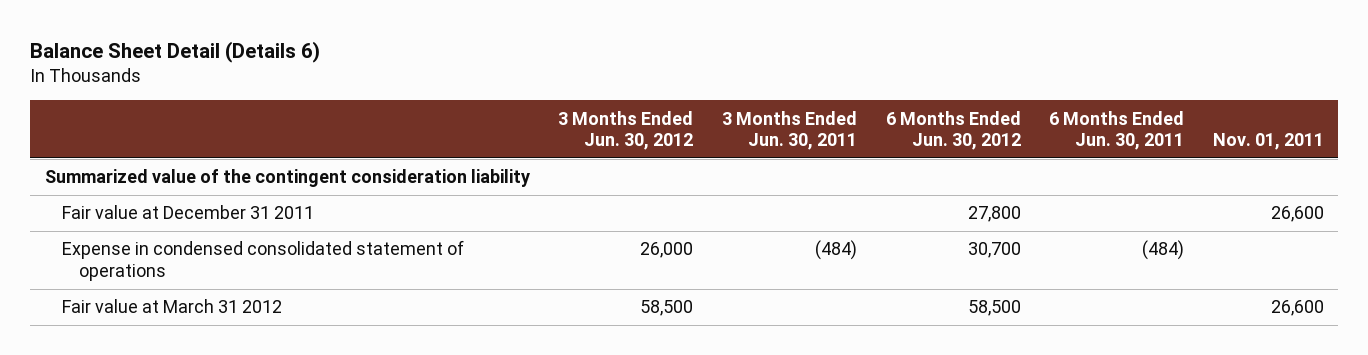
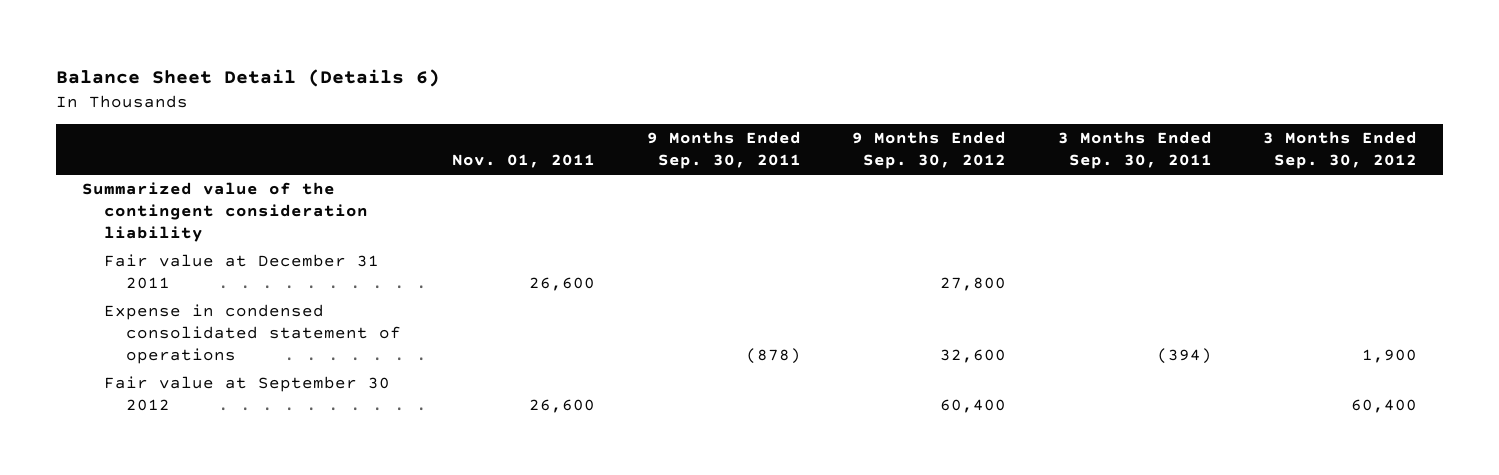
[558,110,694,151] 3 Months Ended Jun. 30, 2012 -> none
[721,110,857,151] 3 Months Ended Jun. 30, 2011 -> none
[885,110,1021,151] 6 Months Ended Jun. 30, 2012 -> none
[1049,110,1185,151] 6 Months Ended Jun. 30, 2011 -> none
none -> [646,131,801,170] 9 Months Ended Sep. 30, 2011
none -> [852,131,1007,170] 9 Months Ended Sep. 30, 2012
none -> [1057,131,1212,170] 3 Months Ended Sep. 30, 2011
none -> [1263,131,1418,170] 3 Months Ended Sep. 30, 2012
[61,299,282,314] Fair value at March 31 2012 -> [103,376,390,412] Fair value at September 30 2012

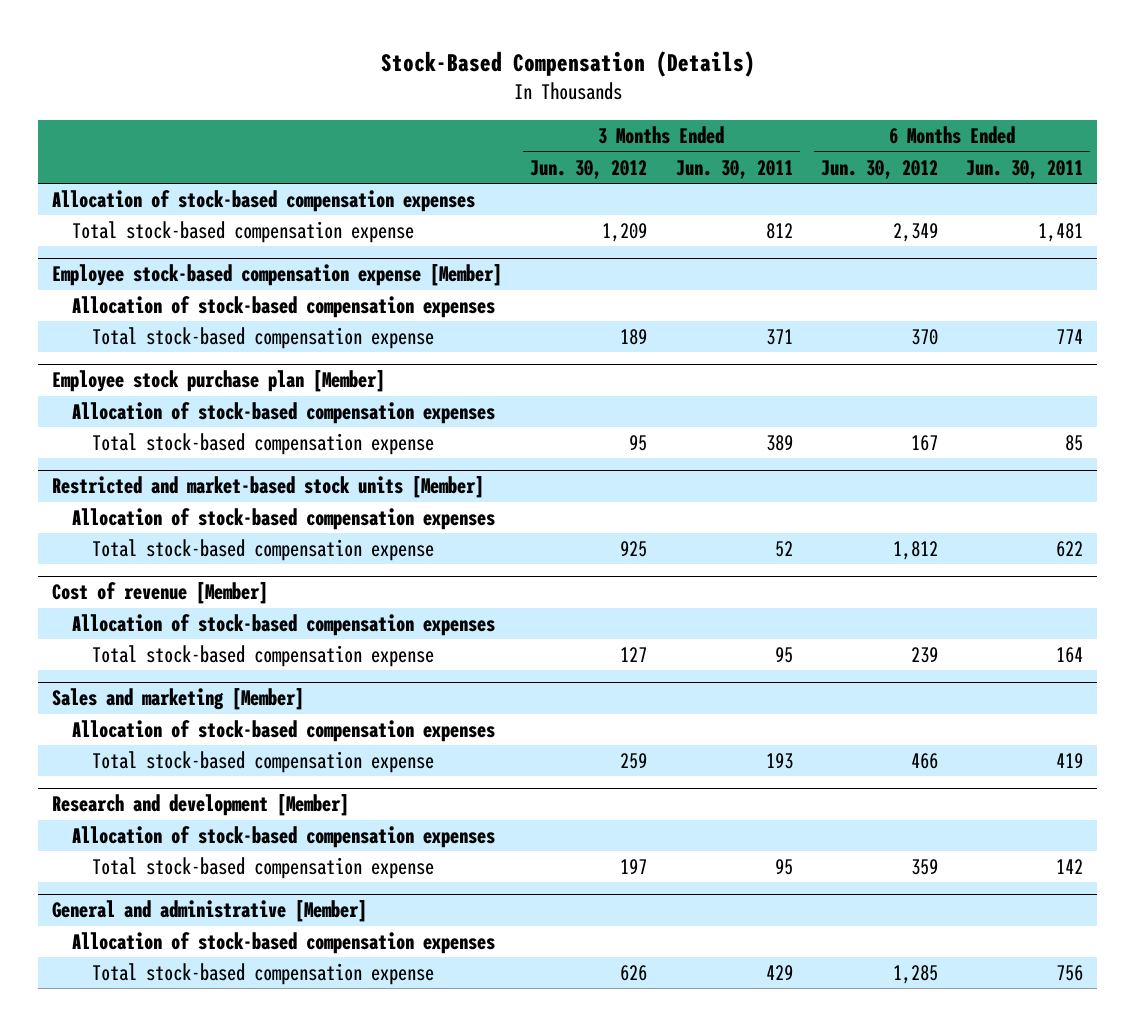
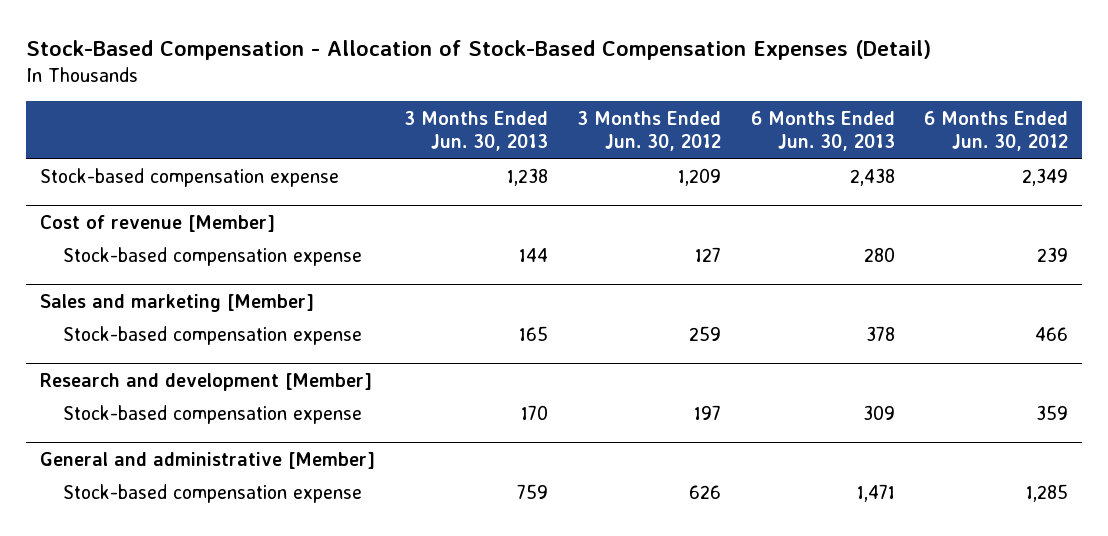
[380,50,755,77] Stock-Based Compensation (Details) -> [25,39,931,60] Stock-Based Compensation - Allocation of Stock-Based Compensation Expenses (Detail)
[675,159,793,179] Jun. 30, 2011 -> none
[965,159,1083,179] Jun. 30, 2011 -> none
none -> [404,110,549,152] 3 Months Ended Jun. 30, 2013
none -> [750,110,895,152] 6 Months Ended Jun. 30, 2013
[52,190,476,213] Allocation of stock-based compensation expenses -> none
[52,264,503,287] Employee stock-based compensation expense [Member] -> none
[72,296,496,319] Allocation of stock-based compensation expenses -> none
[92,327,435,350] Total stock-based compensation expense -> none
[52,370,386,393] Employee stock purchase plan [Member] -> none
[72,402,496,425] Allocation of stock-based compensation expenses -> none
[92,433,435,456] Total stock-based compensation expense -> none
[52,476,485,499] Restricted and market-based stock units [Member] -> none
[72,508,496,531] Allocation of stock-based compensation expenses -> none
[92,539,435,562] Total stock-based compensation expense -> none
[72,221,415,244] Total stock-based compensation expense -> [40,168,340,188] Stock-based compensation expense
[72,614,496,637] Allocation of stock-based compensation expenses -> none
[92,645,435,668] Total stock-based compensation expense -> [62,247,362,267] Stock-based compensation expense
[72,720,496,743] Allocation of stock-based compensation expenses -> none
[92,751,435,774] Total stock-based compensation expense -> [62,326,362,346] Stock-based compensation expense
[72,826,496,849] Allocation of stock-based compensation expenses -> none
[92,857,435,880] Total stock-based compensation expense -> [62,405,362,425] Stock-based compensation expense
[72,932,496,955] Allocation of stock-based compensation expenses -> none
[92,963,435,986] Total stock-based compensation expense -> [62,484,362,504] Stock-based compensation expense

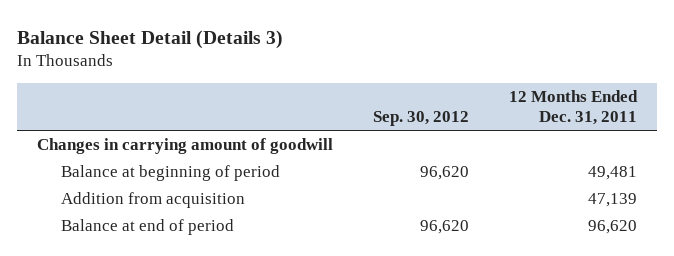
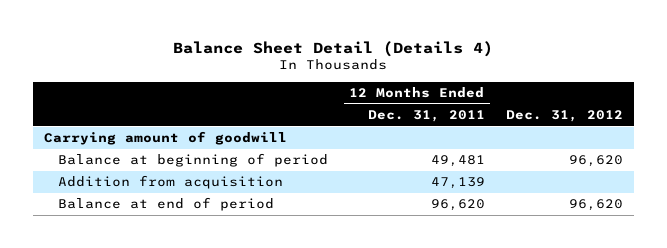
[17,29,284,49] Balance Sheet Detail (Details 3) -> [173,40,494,57] Balance Sheet Detail (Details 4)
[373,111,470,127] Sep. 30, 2012 -> none
none -> [505,110,623,123] Dec. 31, 2012
[37,137,334,154] Changes in carrying amount of goodwill -> [43,131,287,146] Carrying amount of goodwill

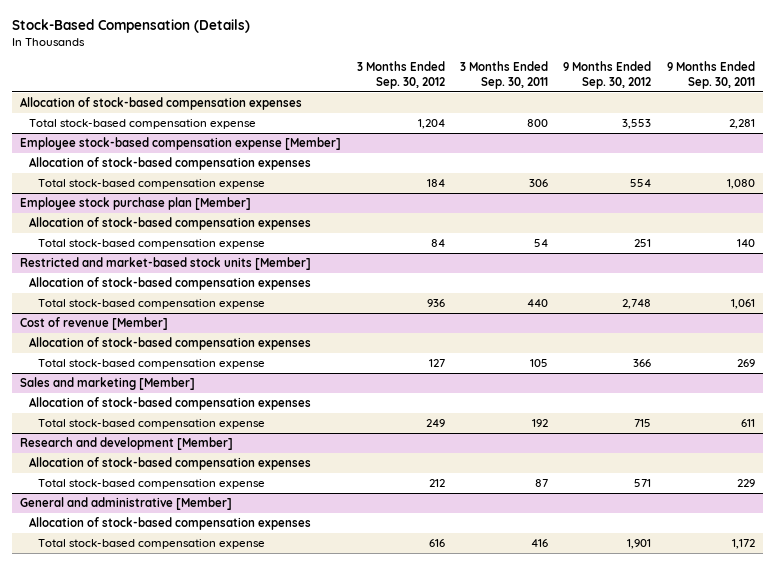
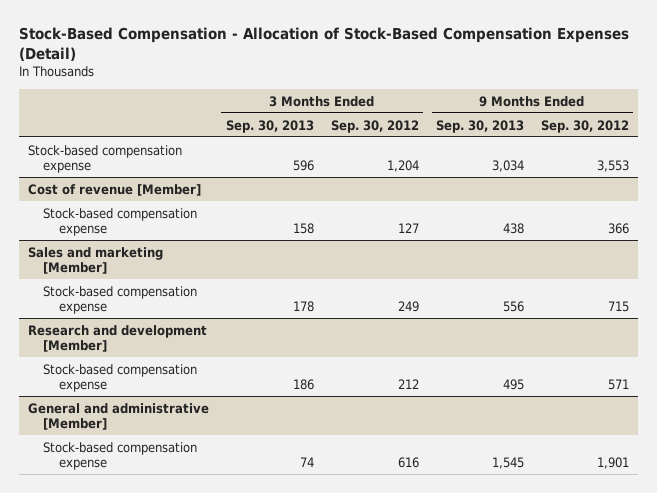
[12,19,251,34] Stock-Based Compensation (Details) -> [18,26,629,61] Stock-Based Compensation - Allocation of Stock-Based Compensation Expenses (Detail)
[459,61,548,90] 3 Months Ended Sep. 30, 2011 -> none
[666,61,755,90] 9 Months Ended Sep. 30, 2011 -> none
none -> [225,119,314,133] Sep. 30, 2013
none -> [435,119,524,133] Sep. 30, 2013
[20,96,303,110] Allocation of stock-based compensation expenses -> none
[20,136,342,150] Employee stock-based compensation expense [Member] -> none
[28,156,311,170] Allocation of stock-based compensation expenses -> none
[37,178,265,189] Total stock-based compensation expense -> none
[20,196,252,210] Employee stock purchase plan [Member] -> none
[28,216,311,230] Allocation of stock-based compensation expenses -> none
[37,238,265,249] Total stock-based compensation expense -> none
[20,256,312,270] Restricted and market-based stock units [Member] -> none
[28,276,311,290] Allocation of stock-based compensation expenses -> none
[37,298,265,309] Total stock-based compensation expense -> none
[28,118,256,129] Total stock-based compensation expense -> [27,144,182,173] Stock-based compensation expense
[28,336,311,350] Allocation of stock-based compensation expenses -> none
[37,358,265,369] Total stock-based compensation expense -> [43,207,198,236] Stock-based compensation expense
[28,396,311,410] Allocation of stock-based compensation expenses -> none
[37,418,265,429] Total stock-based compensation expense -> [43,285,198,314] Stock-based compensation expense
[28,456,311,470] Allocation of stock-based compensation expenses -> none
[37,478,265,489] Total stock-based compensation expense -> [43,363,198,392] Stock-based compensation expense
[28,516,311,530] Allocation of stock-based compensation expenses -> none
[37,538,265,549] Total stock-based compensation expense -> [43,441,198,470] Stock-based compensation expense

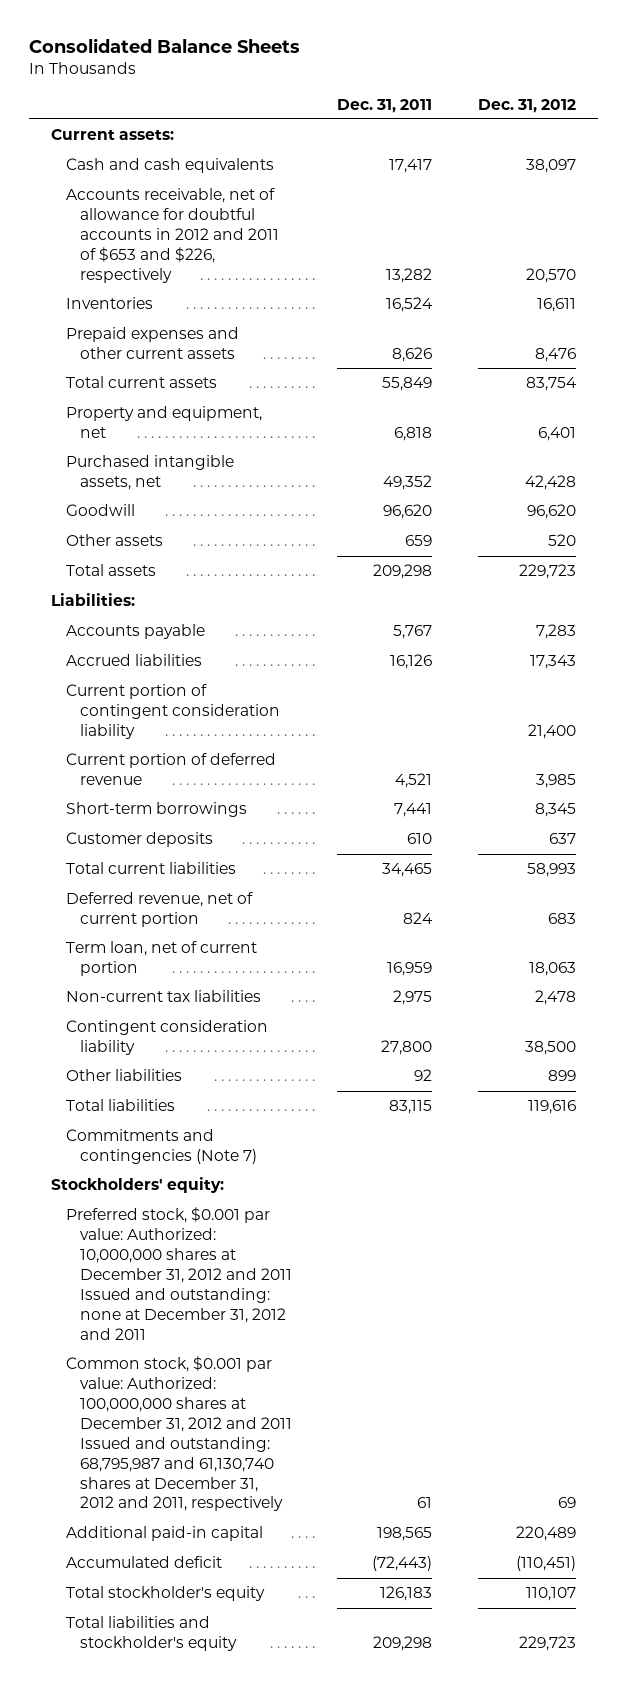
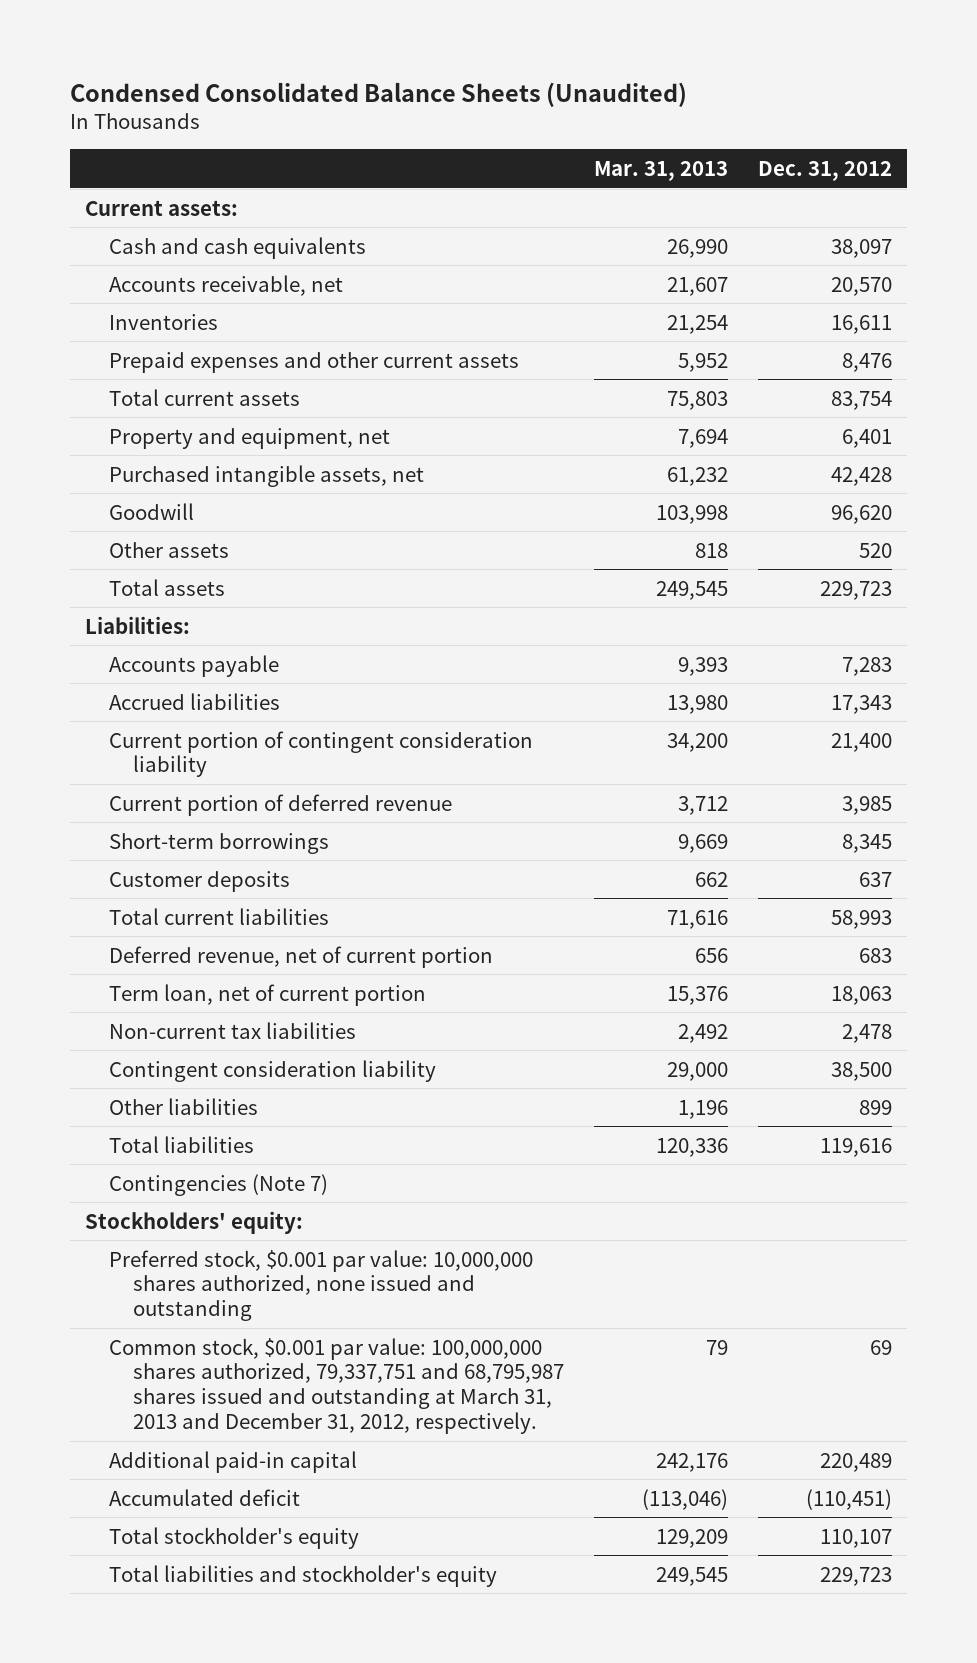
[28,37,300,53] Consolidated Balance Sheets -> [70,81,688,107] Condensed Consolidated Balance Sheets (Unaudited)
[337,98,433,113] Dec. 31, 2011 -> none
none -> [593,160,728,181] Mar. 31, 2013
[65,188,279,283] Accounts receivable, net of allowance for doubtful accounts in 2012 and 2011 of $653 and $226, respectively -> [108,274,343,296] Accounts receivable, net
[65,1129,257,1165] Commitments and contingencies (Note 7) -> [108,1173,328,1196] Contingencies (Note 7)
[65,1207,292,1340] Preferred stock, $0.001 par value: Authorized: 10,000,000 shares at December 31, 2012 and 2011 Issued and outstanding: none at December 31, 2012 and 2011 -> [108,1249,533,1322] Preferred stock, $0.001 par value: 10,000,000 shares authorized, none issued and outstanding
[65,1356,292,1512] Common stock, $0.001 par value: Authorized: 100,000,000 shares at December 31, 2012 and 2011 Issued and outstanding: 68,795,987 and 61,130,740 shares at December 31, 2012 and 2011, respectively -> [108,1337,564,1435] Common stock, $0.001 par value: 100,000,000 shares authorized, 79,337,751 and 68,795,987 shares issued and outstanding at March 31, 2013 and December 31, 2012, respectively.

